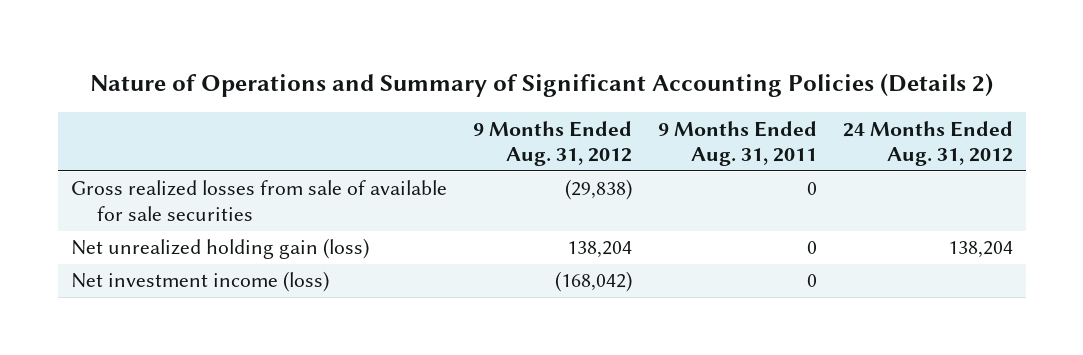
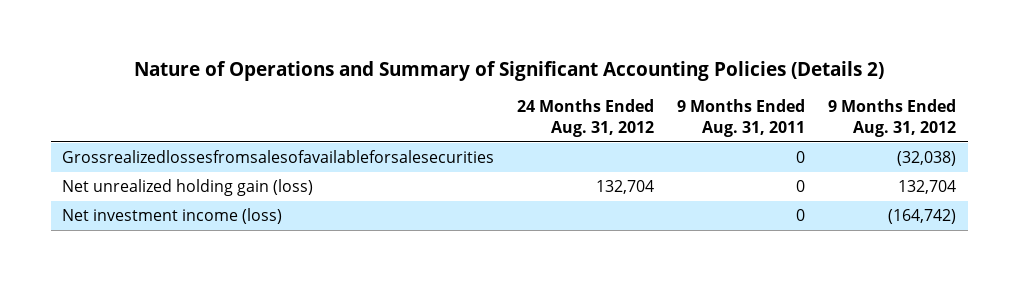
[70,180,447,221] Gross realized losses from sale of available for sale securities -> none
none -> [62,150,495,164] Grossrealizedlossesfromsalesofavailableforsalesecurities
[566,241,632,259] 138,204 -> [898,180,957,195] 132,704
[947,241,1013,259] 138,204 -> [596,180,655,195] 132,704
[554,271,632,293] (168,042) -> [888,209,957,225] (164,742)

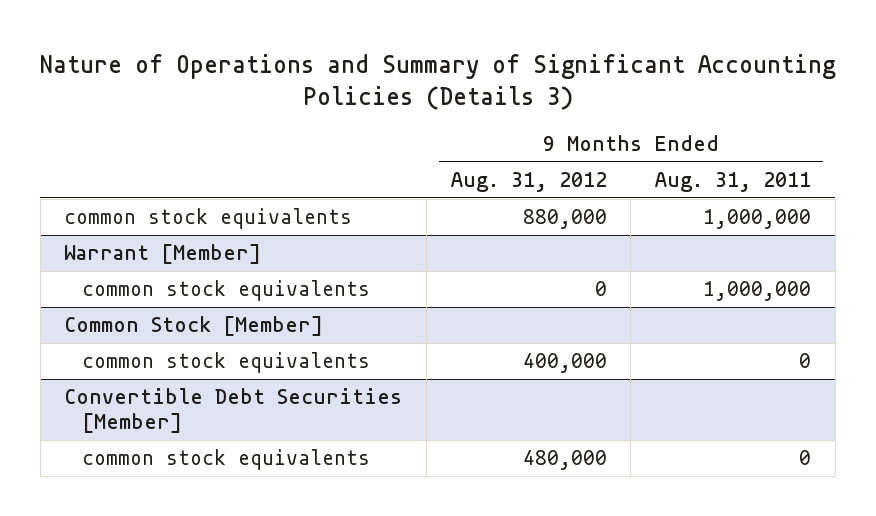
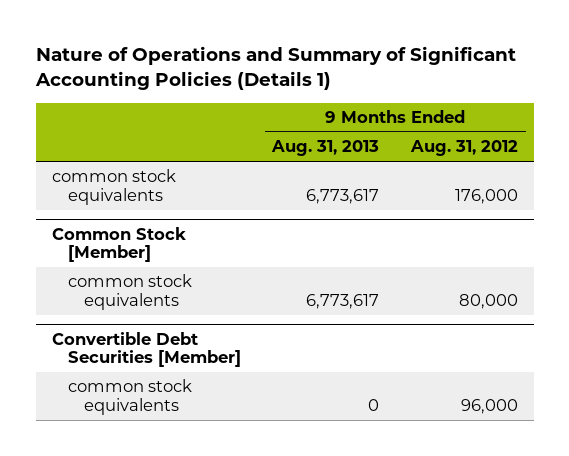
[39,53,836,111] Nature of Operations and Summary of Significant Accounting Policies (Details 3) -> [34,46,516,91] Nature of Operations and Summary of Significant Accounting Policies (Details 1)
[655,172,812,193] Aug. 31, 2011 -> none
none -> [271,140,380,157] Aug. 31, 2013
[64,244,262,265] Warrant [Member] -> none
[82,280,371,302] common stock equivalents -> none
[522,209,607,230] 880,000 -> [454,189,518,205] 176,000
[522,353,607,374] 400,000 -> [458,294,518,310] 80,000
[522,450,607,471] 480,000 -> [460,399,518,415] 96,000

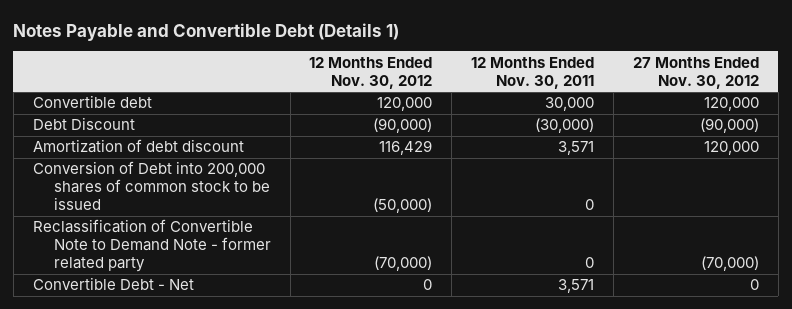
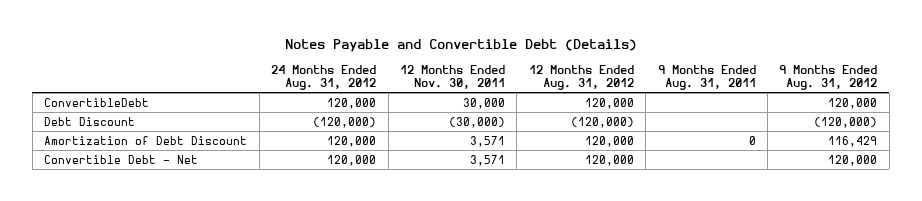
[13,22,400,41] Notes Payable and Convertible Debt (Details 1) -> [284,39,637,53] Notes Payable and Convertible Debt (Details)
[309,56,433,89] 12 Months Ended Nov. 30, 2012 -> none
[632,56,759,89] 27 Months Ended Nov. 30, 2012 -> none
none -> [271,64,377,90] 24 Months Ended Aug. 31, 2012
none -> [528,64,634,90] 12 Months Ended Aug. 31, 2012
none -> [657,64,756,90] 9 Months Ended Aug. 31, 2011
none -> [779,64,878,90] 9 Months Ended Aug. 31, 2012
[32,95,152,109] Convertible debt -> [44,97,150,107] ConvertibleDebt
[32,161,270,211] Conversion of Debt into 200,000 shares of common stock to be issued -> none
[32,219,271,273] Reclassification of Convertible Note to Demand Note - former related party -> none
[32,139,244,154] Amortization of debt discount -> [44,135,248,145] Amortization of Debt Discount

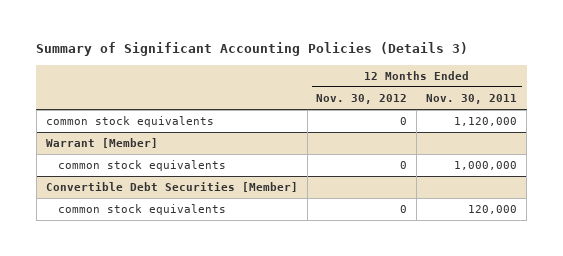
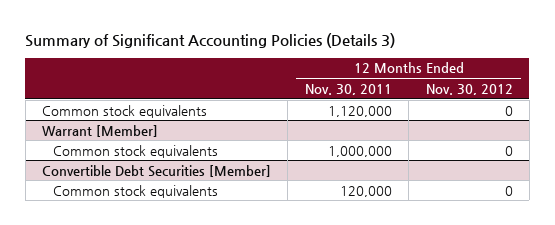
[45,116,214,128] common stock equivalents -> [42,104,208,118] Common stock equivalents
[57,160,226,172] common stock equivalents -> [53,144,219,158] Common stock equivalents
[57,204,226,216] common stock equivalents -> [53,184,219,198] Common stock equivalents

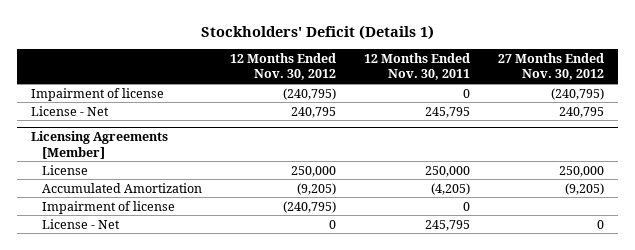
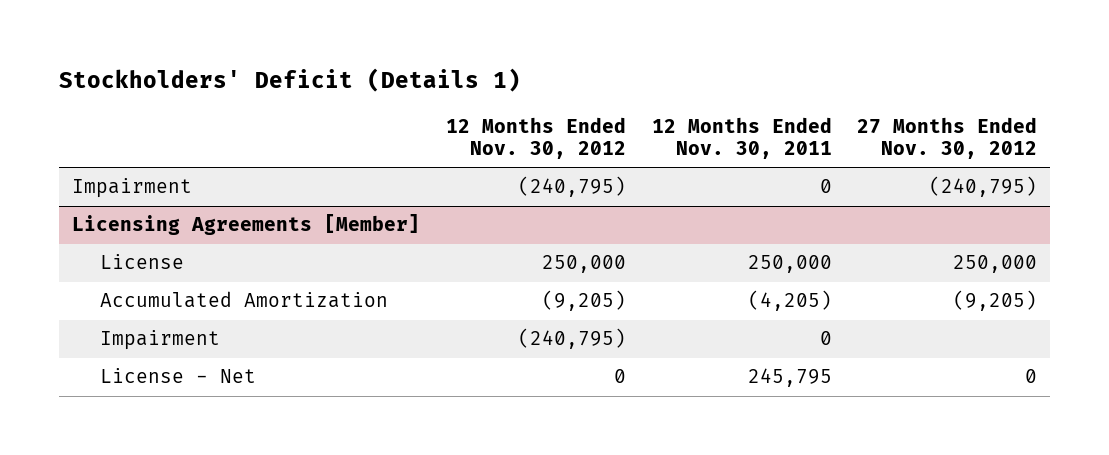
[31,105,110,116] License - Net -> none
[31,87,165,101] Impairment of license -> [71,178,192,199] Impairment
[42,200,176,214] Impairment of license -> [100,330,221,351] Impairment

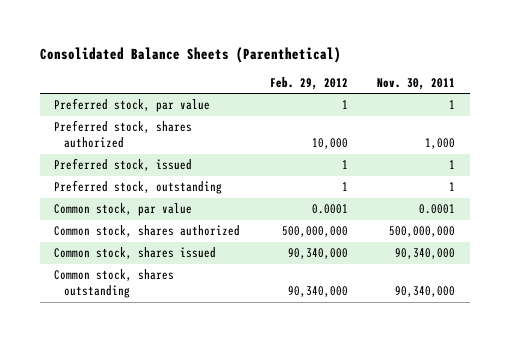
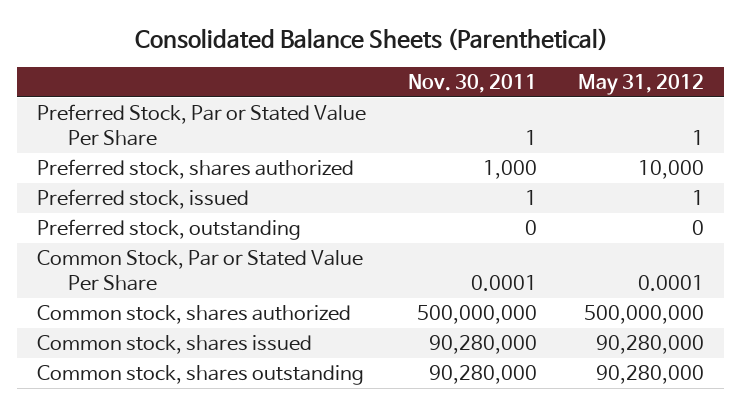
[269,76,348,90] Feb. 29, 2012 -> none
none -> [577,73,704,95] May 31, 2012
[54,98,211,113] Preferred stock, par value -> [37,104,367,147] Preferred Stock, Par or Stated Value Per Share
[449,182,456,192] 1 -> [524,220,537,236] 0
[54,203,193,217] Common stock, par value -> [37,250,364,292] Common Stock, Par or Stated Value Per Share
[395,248,456,260] 90,340,000 -> [428,335,537,355] 90,280,000
[395,286,456,298] 90,340,000 -> [428,365,537,385] 90,280,000

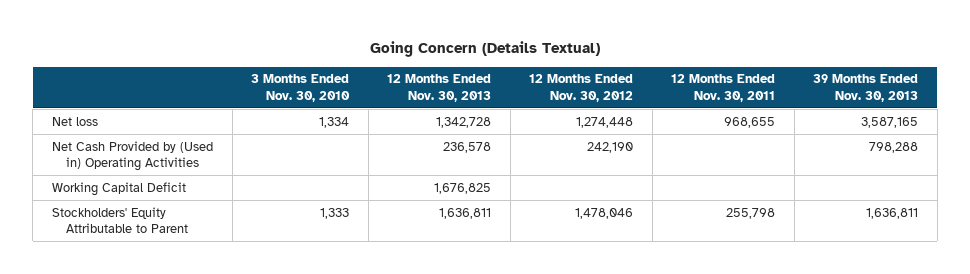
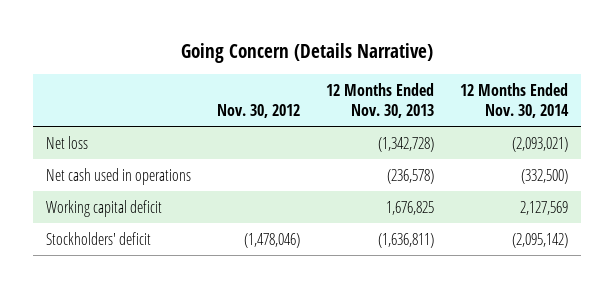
[370,41,601,58] Going Concern (Details Textual) -> [181,43,434,64] Going Concern (Details Narrative)
[251,74,351,102] 3 Months Ended Nov. 30, 2010 -> none
[529,74,634,102] 12 Months Ended Nov. 30, 2012 -> none
[671,74,776,102] 12 Months Ended Nov. 30, 2011 -> none
[813,74,919,102] 39 Months Ended Nov. 30, 2013 -> none
none -> [217,104,301,119] Nov. 30, 2012
none -> [460,82,570,119] 12 Months Ended Nov. 30, 2014
[51,206,189,234] Stockholders' Equity Attributable to Parent -> none
[436,116,492,128] 1,342,728 -> [378,136,435,152] (1,342,728)
[51,140,213,172] Net Cash Provided by (Used in) Operating Activities -> [45,167,191,185] Net cash used in operations
[443,141,492,153] 236,578 -> [387,168,435,184] (236,578)
[51,181,186,196] Working Capital Deficit -> [45,199,162,217] Working capital deficit
none -> [45,231,151,245] Stockholders' deficit

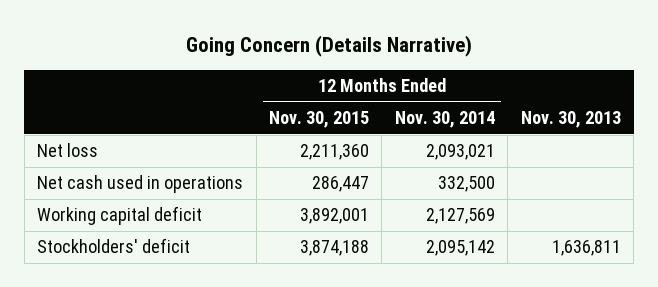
[217,104,301,119] Nov. 30, 2012 -> none
[326,82,435,119] 12 Months Ended Nov. 30, 2013 -> none
none -> [269,111,370,129] Nov. 30, 2015
none -> [520,111,621,129] Nov. 30, 2013
[512,136,569,152] (2,093,021) -> [425,144,495,161] 2,093,021
[521,168,569,184] (332,500) -> [437,176,495,193] 332,500
[512,232,569,248] (2,095,142) -> [425,240,495,257] 2,095,142

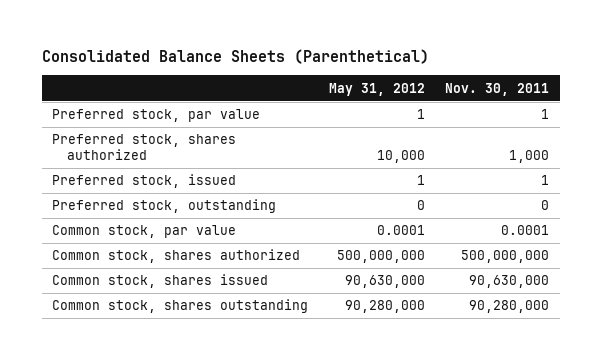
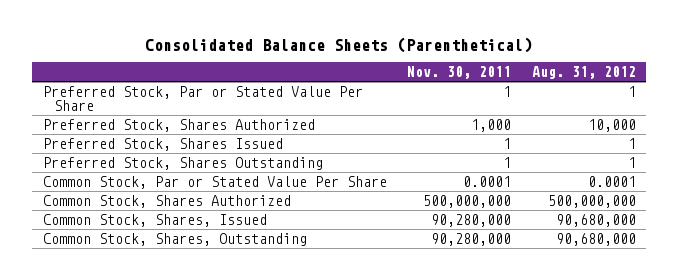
[328,82,425,96] May 31, 2012 -> none
none -> [531,65,636,79] Aug. 31, 2012
[52,109,261,123] Preferred stock, par value -> [42,85,363,112] Preferred Stock, Par or Stated Value Per Share
[52,134,237,161] Preferred stock, shares authorized -> [42,118,315,132] Preferred Stock, Shares Authorized
[52,174,237,189] Preferred stock, issued -> [42,137,283,151] Preferred Stock, Shares Issued
[52,199,277,214] Preferred stock, outstanding -> [42,156,323,170] Preferred Stock, Shares Outstanding
[541,200,550,211] 0 -> [503,156,512,168] 1
[52,225,237,239] Common stock, par value -> [42,175,387,189] Common Stock, Par or Stated Value Per Share
[52,249,301,264] Common stock, shares authorized -> [42,194,291,208] Common Stock, Shares Authorized
[52,274,269,289] Common stock, shares issued -> [42,213,267,227] Common Stock, Shares, Issued
[469,275,550,289] 90,630,000 -> [431,213,512,227] 90,280,000
[52,299,309,314] Common stock, shares outstanding -> [42,232,307,246] Common Stock, Shares, Outstanding

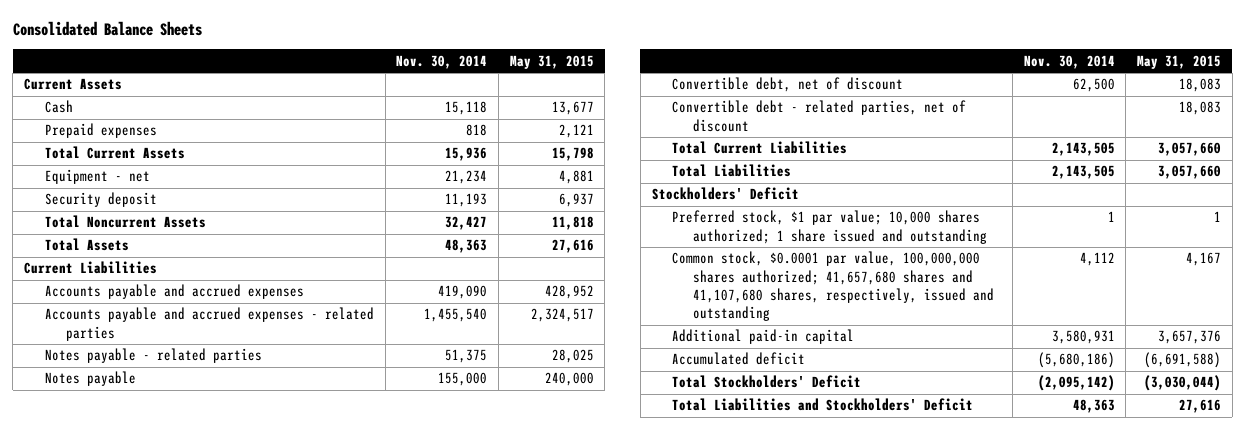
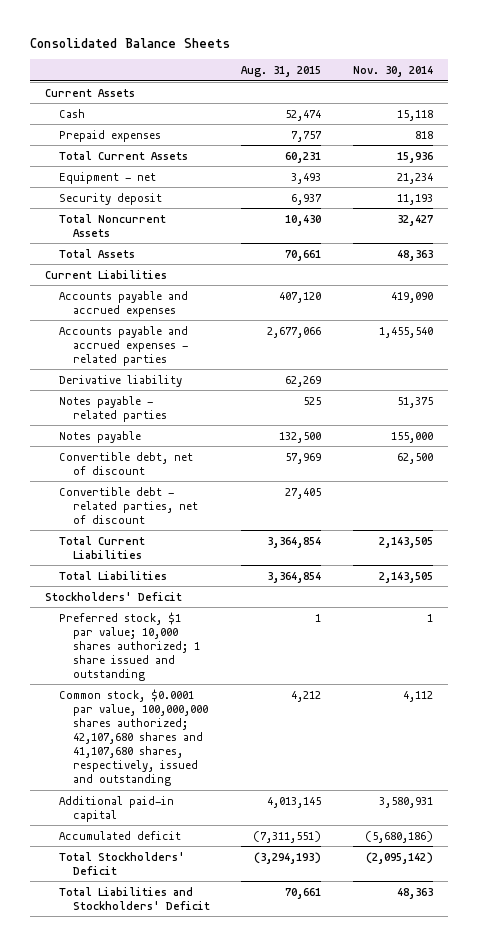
[509,54,594,69] May 31, 2015 -> none
none -> [241,66,322,78] Aug. 31, 2015
none -> [58,374,182,387] Derivative liability
[672,251,995,322] Common stock, $0.0001 par value, 100,000,000 shares authorized; 41,657,680 shares and 41,107,680 shares, respectively, issued and outstanding -> [58,688,208,787] Common stock, $0.0001 par value, 100,000,000 shares authorized; 42,107,680 shares and 41,107,680 shares, respectively, issued and outstanding

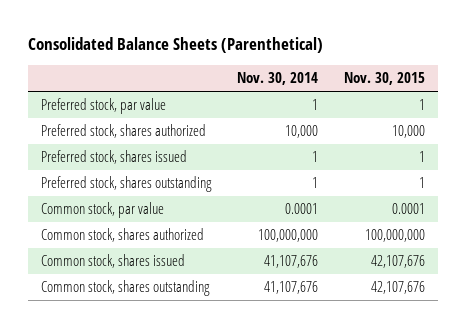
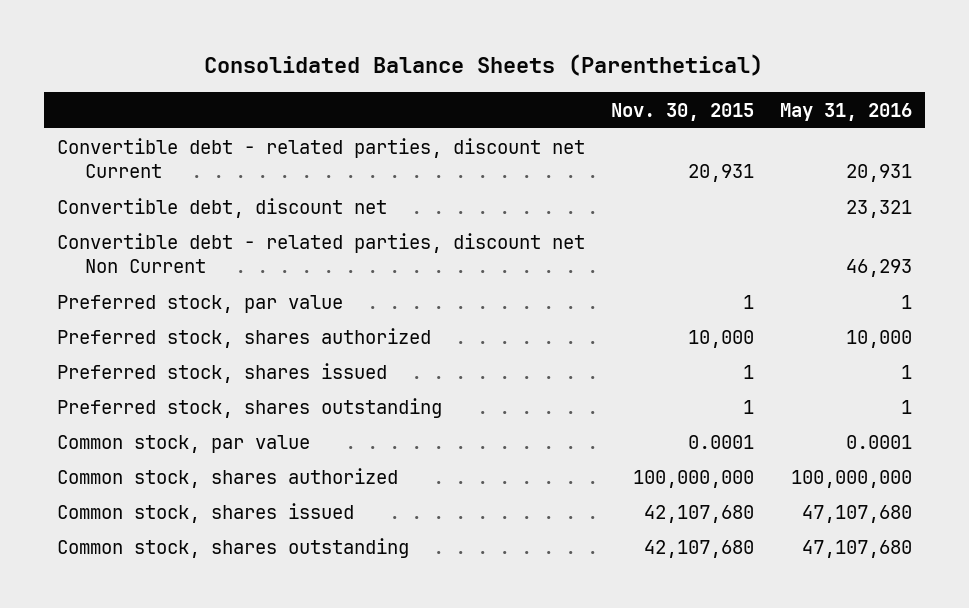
[237,71,319,85] Nov. 30, 2014 -> none
none -> [779,102,912,121] May 31, 2016
none -> [56,137,585,178] Convertible debt - related parties, discount net Current
none -> [56,197,387,218] Convertible debt, discount net
none -> [56,232,585,273] Convertible debt - related parties, discount net Non Current
[371,255,426,269] 42,107,676 -> [643,504,754,523] 42,107,680
[371,281,426,295] 42,107,676 -> [643,539,754,558] 42,107,680

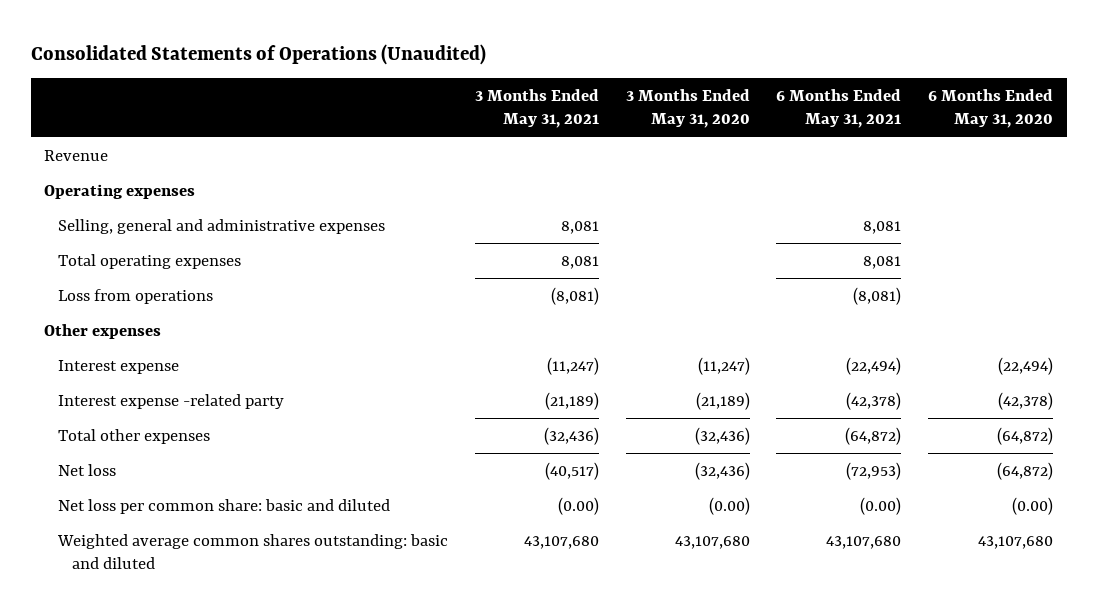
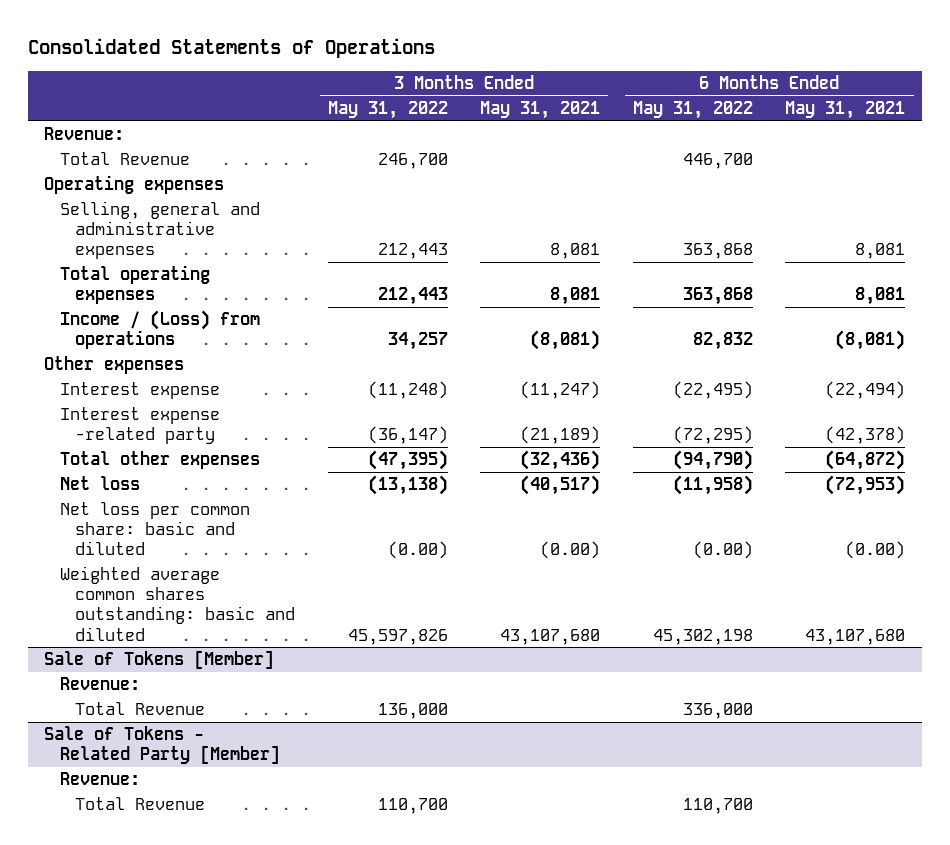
[30,43,486,65] Consolidated Statements of Operations (Unaudited) -> [28,38,436,59] Consolidated Statements of Operations
[625,89,750,129] 3 Months Ended May 31, 2020 -> none
[928,89,1054,129] 6 Months Ended May 31, 2020 -> none
none -> [327,101,448,120] May 31, 2022
none -> [632,101,753,120] May 31, 2022
none -> [44,127,125,141] Revenue:
[44,149,109,161] Revenue -> [59,152,190,166] Total Revenue
[57,288,213,304] Loss from operations -> [59,310,260,350] Income / (Loss) from operations
none -> [44,650,275,670] Sale of Tokens [Member]
none -> [59,677,140,691] Revenue:
none -> [75,702,206,716] Total Revenue
none -> [44,726,280,765] Sale of Tokens - Related Party [Member]
none -> [59,772,140,786] Revenue:
none -> [75,797,206,811] Total Revenue

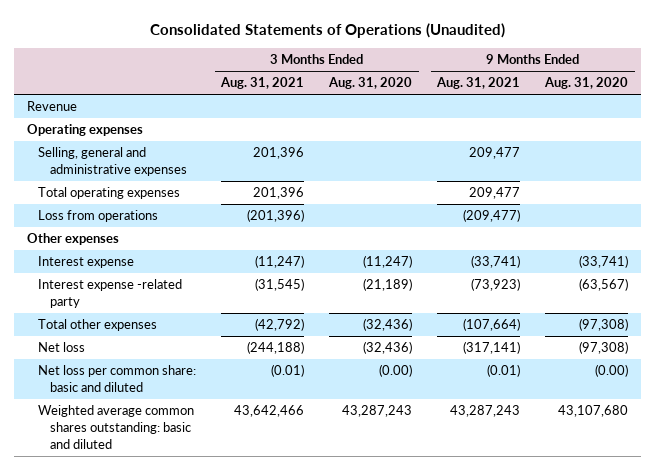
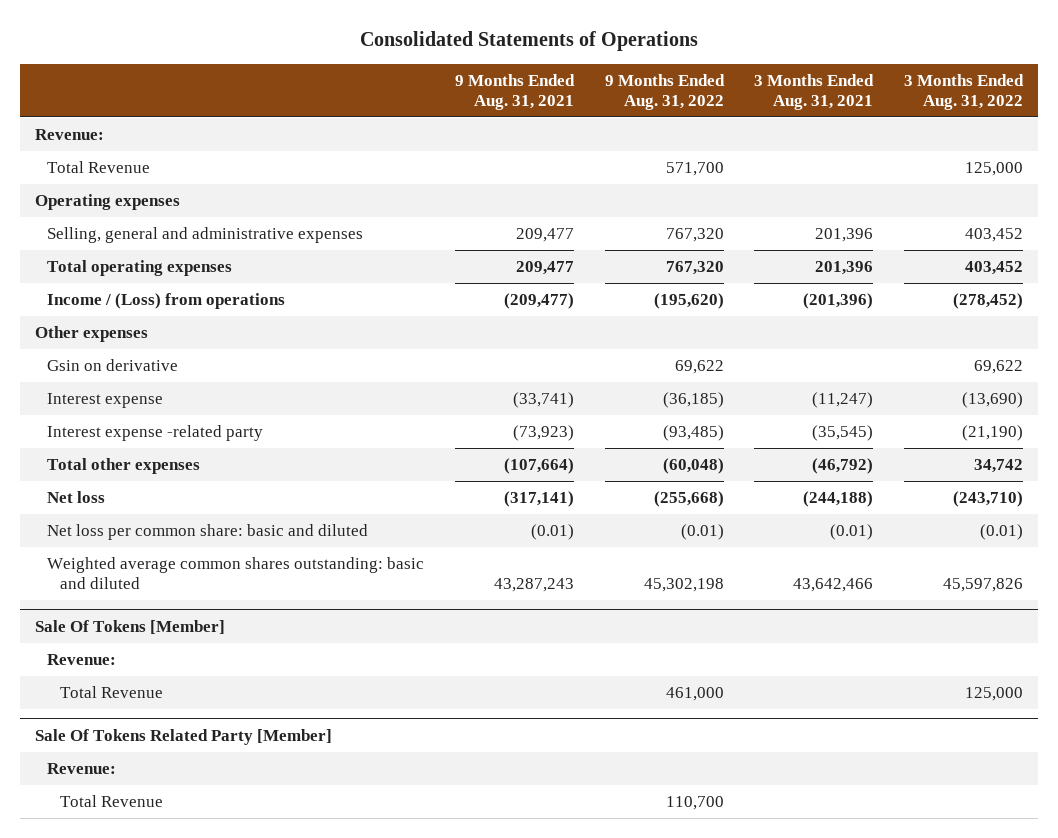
[149,22,505,38] Consolidated Statements of Operations (Unaudited) -> [359,31,698,52] Consolidated Statements of Operations
[328,77,413,90] Aug. 31, 2020 -> none
[544,77,629,90] Aug. 31, 2020 -> none
none -> [604,73,725,110] 9 Months Ended Aug. 31, 2022
none -> [904,73,1025,110] 3 Months Ended Aug. 31, 2022
none -> [34,129,104,141] Revenue:
[26,101,77,112] Revenue -> [47,161,151,174] Total Revenue
[38,210,159,223] Loss from operations -> [47,293,286,310] Income / (Loss) from operations
none -> [47,359,179,372] Gsin on derivative
[255,278,305,292] (31,545) -> [812,425,874,442] (35,545)
[255,318,305,332] (42,792) -> [812,458,874,475] (46,792)
none -> [34,620,225,635] Sale Of Tokens [Member]
none -> [47,654,117,666] Revenue:
none -> [59,686,163,699] Total Revenue
none -> [34,729,332,746] Sale Of Tokens Related Party [Member]
none -> [47,763,117,775] Revenue:
none -> [59,795,163,808] Total Revenue

